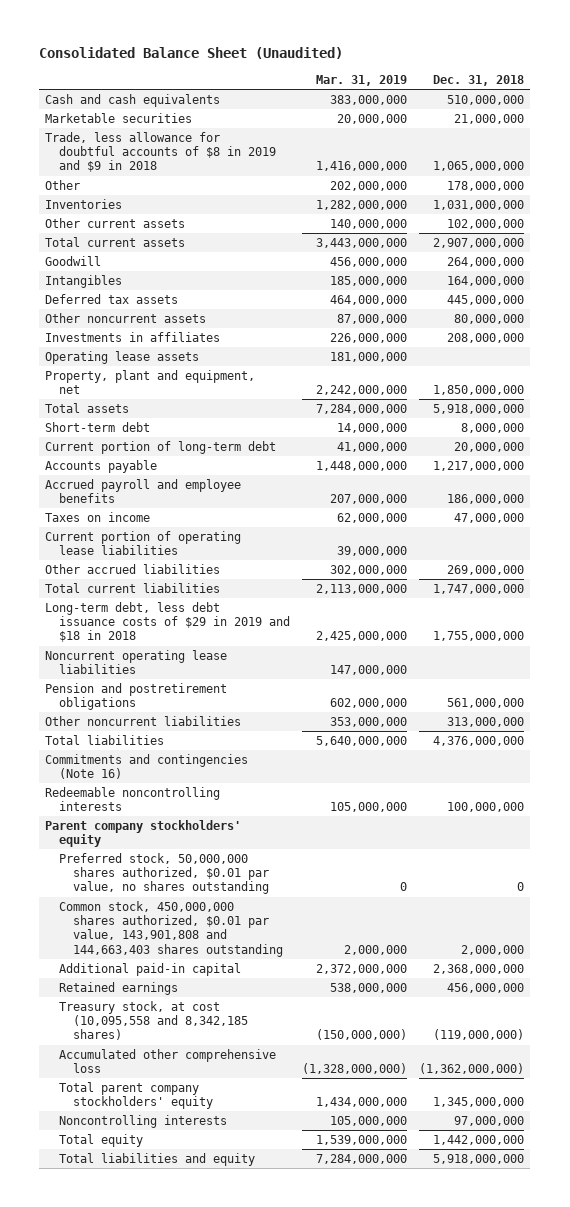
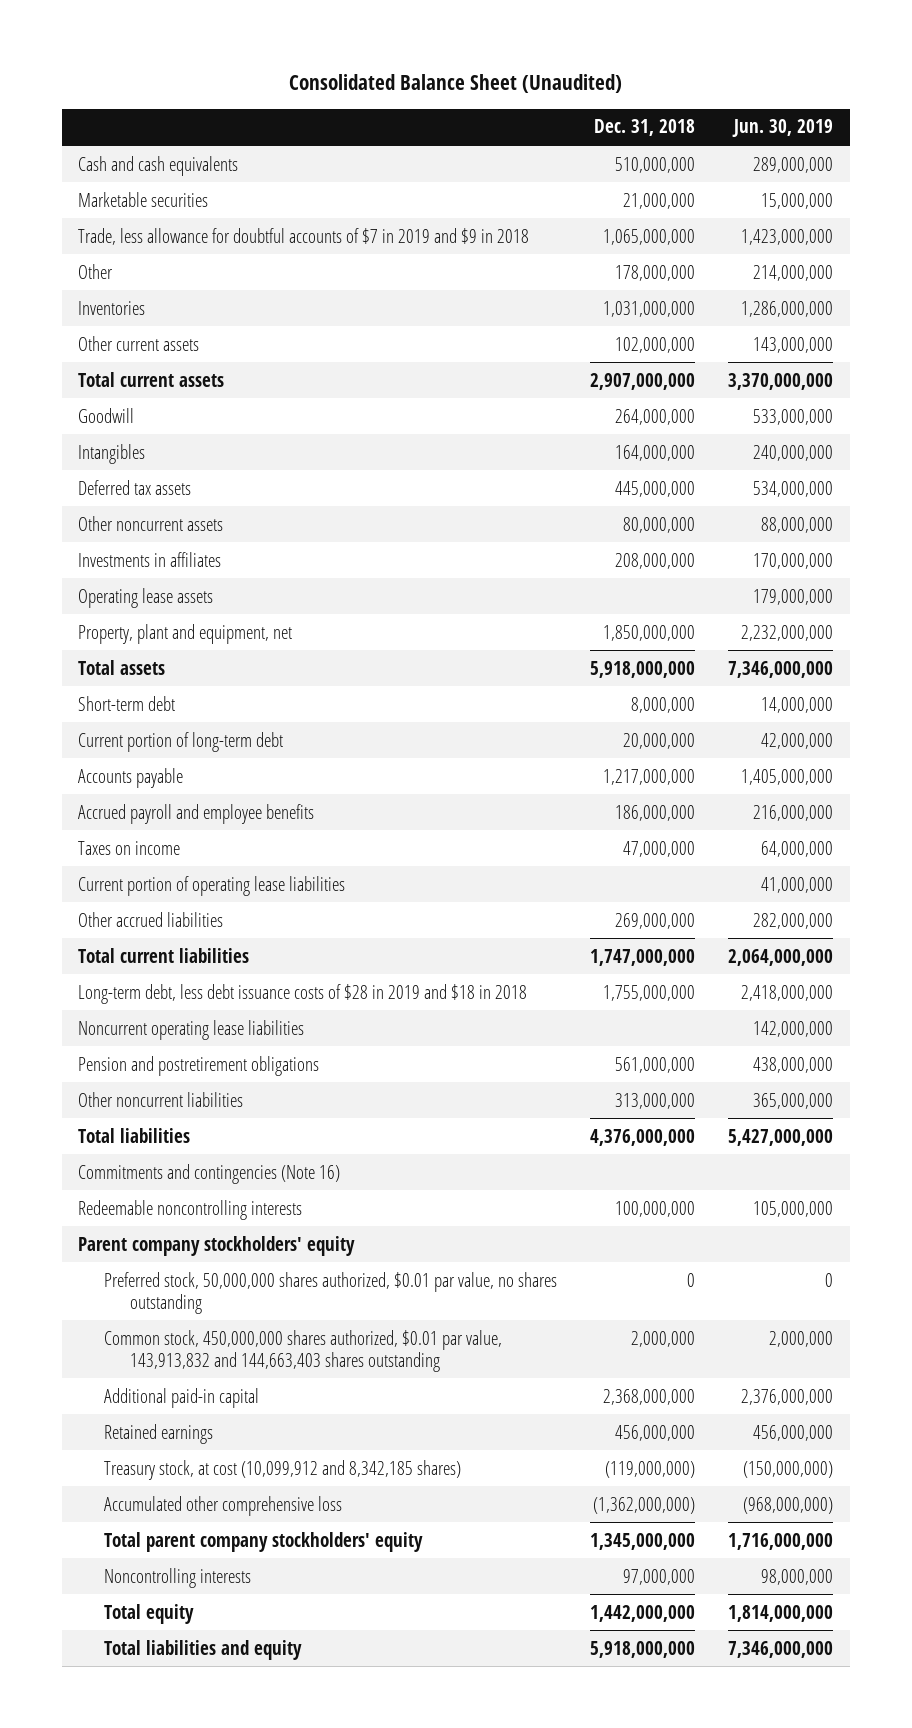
[316,74,408,86] Mar. 31, 2019 -> none
none -> [732,119,834,138] Jun. 30, 2019
[45,131,277,173] Trade, less allowance for doubtful accounts of $8 in 2019 and $9 in 2018 -> [78,227,530,245] Trade, less allowance for doubtful accounts of $7 in 2019 and $9 in 2018
[45,601,291,643] Long-term debt, less debt issuance costs of $29 in 2019 and $18 in 2018 -> [78,983,528,1004] Long-term debt, less debt issuance costs of $28 in 2019 and $18 in 2018
[59,900,284,957] Common stock, 450,000,000 shares authorized, $0.01 par value, 143,901,808 and 144,663,403 shares outstanding -> [104,1329,503,1372] Common stock, 450,000,000 shares authorized, $0.01 par value, 143,913,832 and 144,663,403 shares outstanding
[59,1000,249,1041] Treasury stock, at cost (10,095,558 and 8,342,185 shares) -> [104,1459,462,1480] Treasury stock, at cost (10,099,912 and 8,342,185 shares)

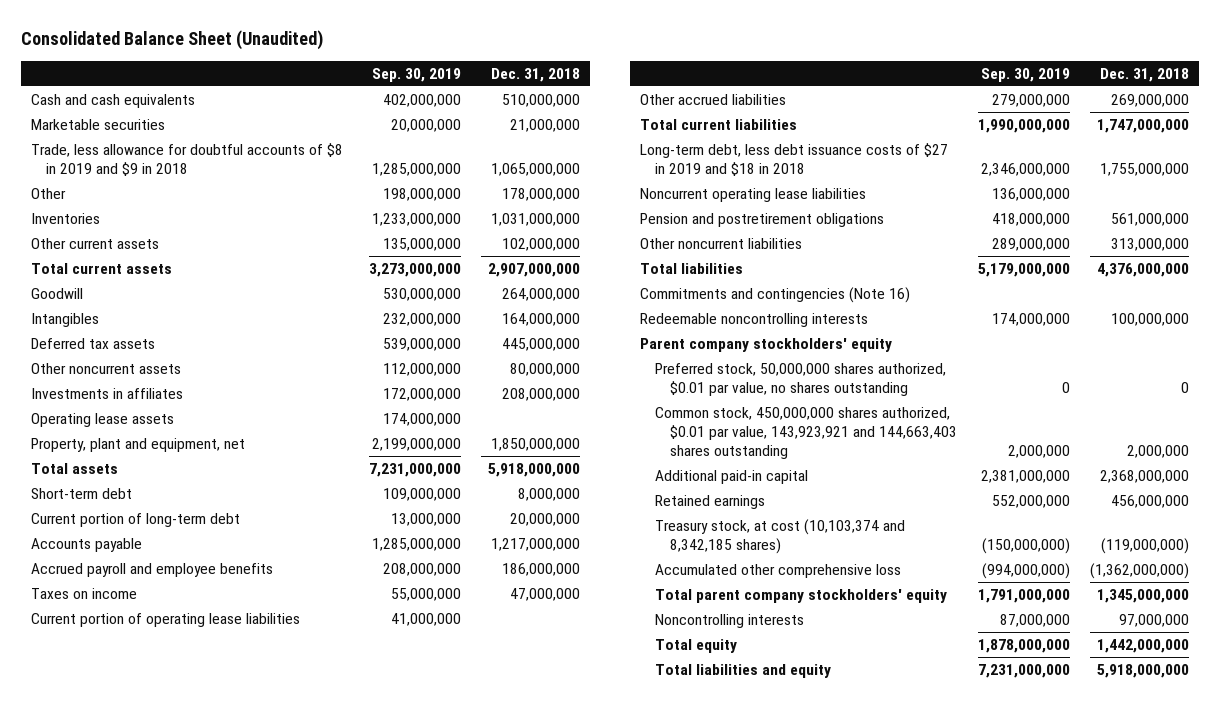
[732,119,834,138] Jun. 30, 2019 -> none
none -> [371,68,461,83] Sep. 30, 2019
[78,227,530,245] Trade, less allowance for doubtful accounts of $7 in 2019 and $9 in 2018 -> [31,142,344,177] Trade, less allowance for doubtful accounts of $8 in 2019 and $9 in 2018
[78,983,528,1004] Long-term debt, less debt issuance costs of $28 in 2019 and $18 in 2018 -> [639,142,948,177] Long-term debt, less debt issuance costs of $27 in 2019 and $18 in 2018
[104,1329,503,1372] Common stock, 450,000,000 shares authorized, $0.01 par value, 143,913,832 and 144,663,403 shares outstanding -> [655,406,958,460] Common stock, 450,000,000 shares authorized, $0.01 par value, 143,923,921 and 144,663,403 shares outstanding
[104,1459,462,1480] Treasury stock, at cost (10,099,912 and 8,342,185 shares) -> [655,518,906,555] Treasury stock, at cost (10,103,374 and 8,342,185 shares)

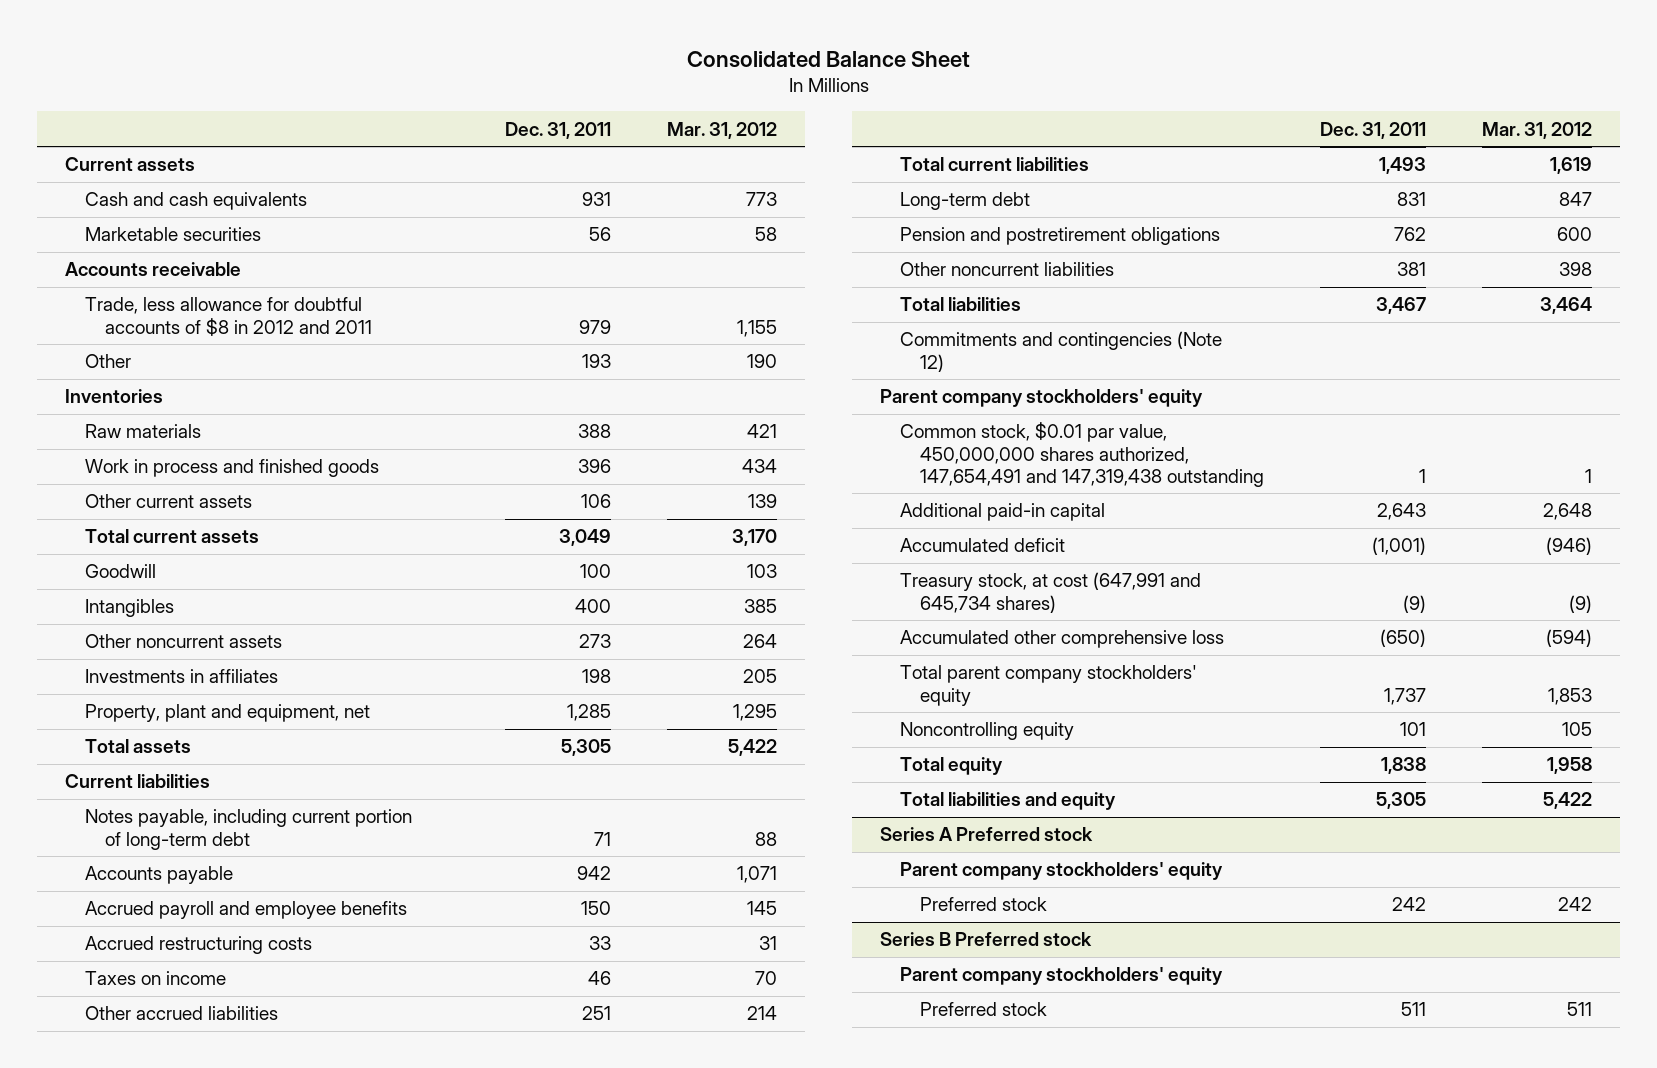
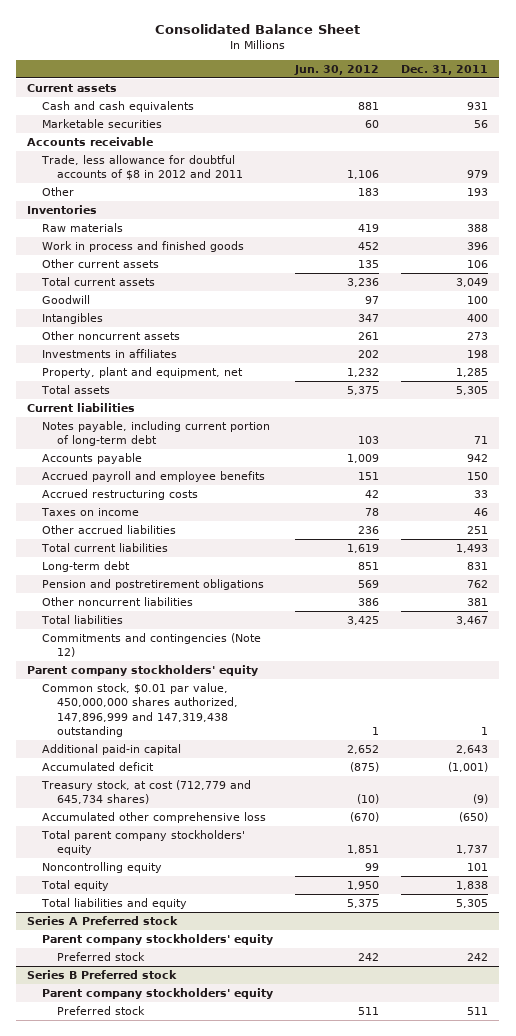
[666,121,777,139] Mar. 31, 2012 -> none
none -> [294,64,380,75] Jun. 30, 2012
[900,422,1264,487] Common stock, $0.01 par value, 450,000,000 shares authorized, 147,654,491 and 147,319,438 outstanding -> [42,682,239,738] Common stock, $0.01 par value, 450,000,000 shares authorized, 147,896,999 and 147,319,438 outstanding
[900,572,1202,613] Treasury stock, at cost (647,991 and 645,734 shares) -> [41,779,252,805] Treasury stock, at cost (712,779 and 645,734 shares)

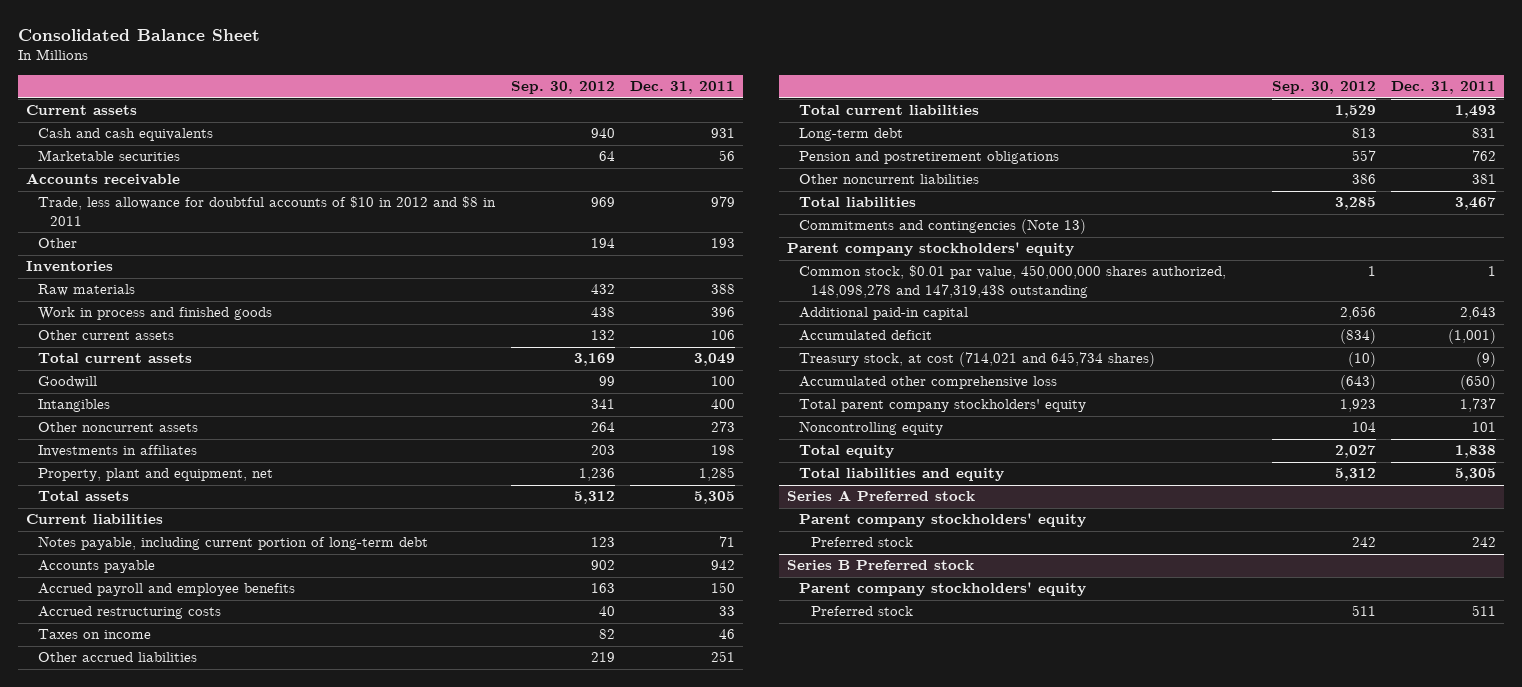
[294,64,380,75] Jun. 30, 2012 -> none
none -> [510,81,615,95] Sep. 30, 2012
[41,154,244,181] Trade, less allowance for doubtful accounts of $8 in 2012 and 2011 -> [37,196,496,226] Trade, less allowance for doubtful accounts of $10 in 2012 and $8 in 2011
[42,632,262,658] Commitments and contingencies (Note 12) -> [799,219,1087,235] Commitments and contingencies (Note 13)
[42,682,239,738] Common stock, $0.01 par value, 450,000,000 shares authorized, 147,896,999 and 147,319,438 outstanding -> [799,265,1227,298] Common stock, $0.01 par value, 450,000,000 shares authorized, 148,098,278 and 147,319,438 outstanding
[41,779,252,805] Treasury stock, at cost (712,779 and 645,734 shares) -> [799,352,1156,368] Treasury stock, at cost (714,021 and 645,734 shares)

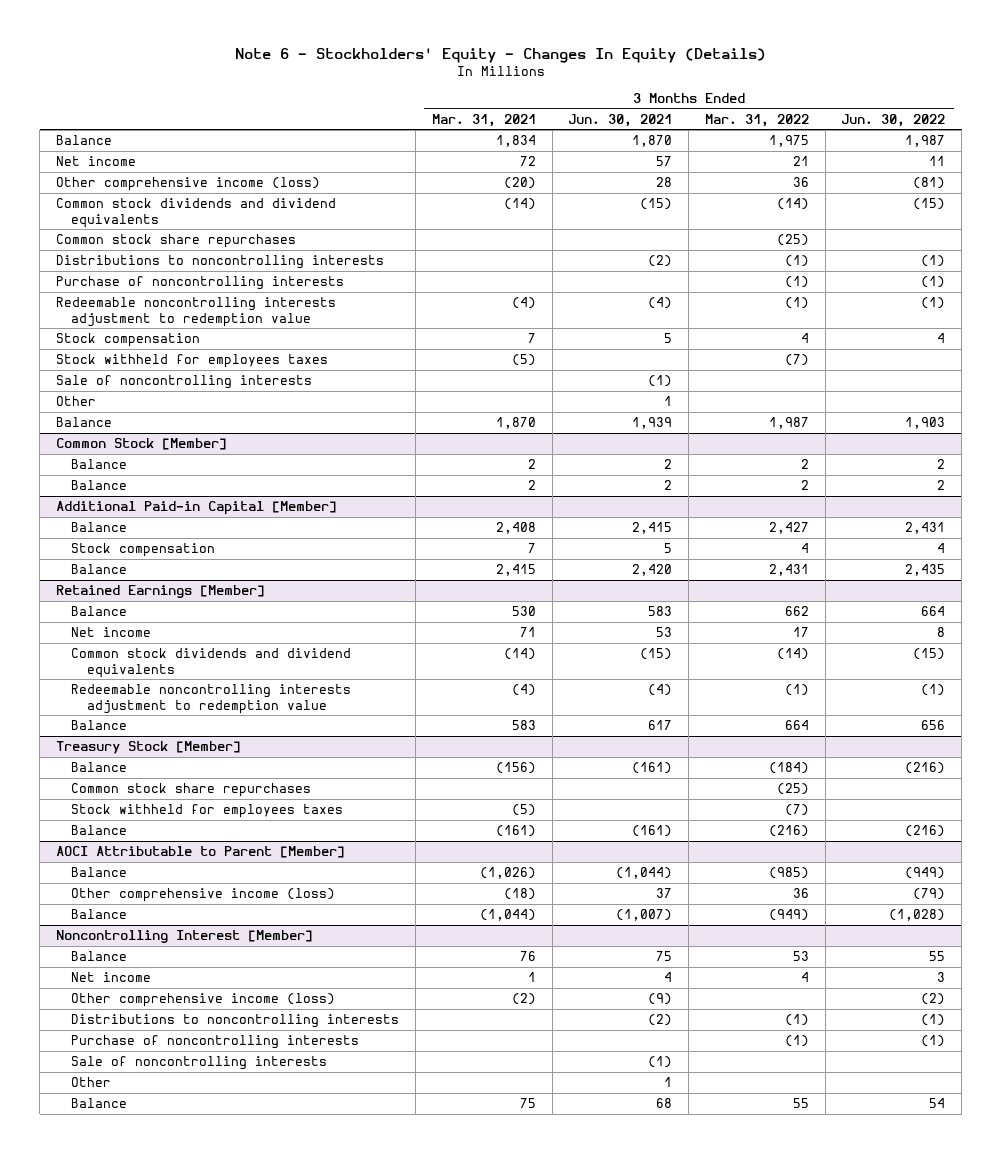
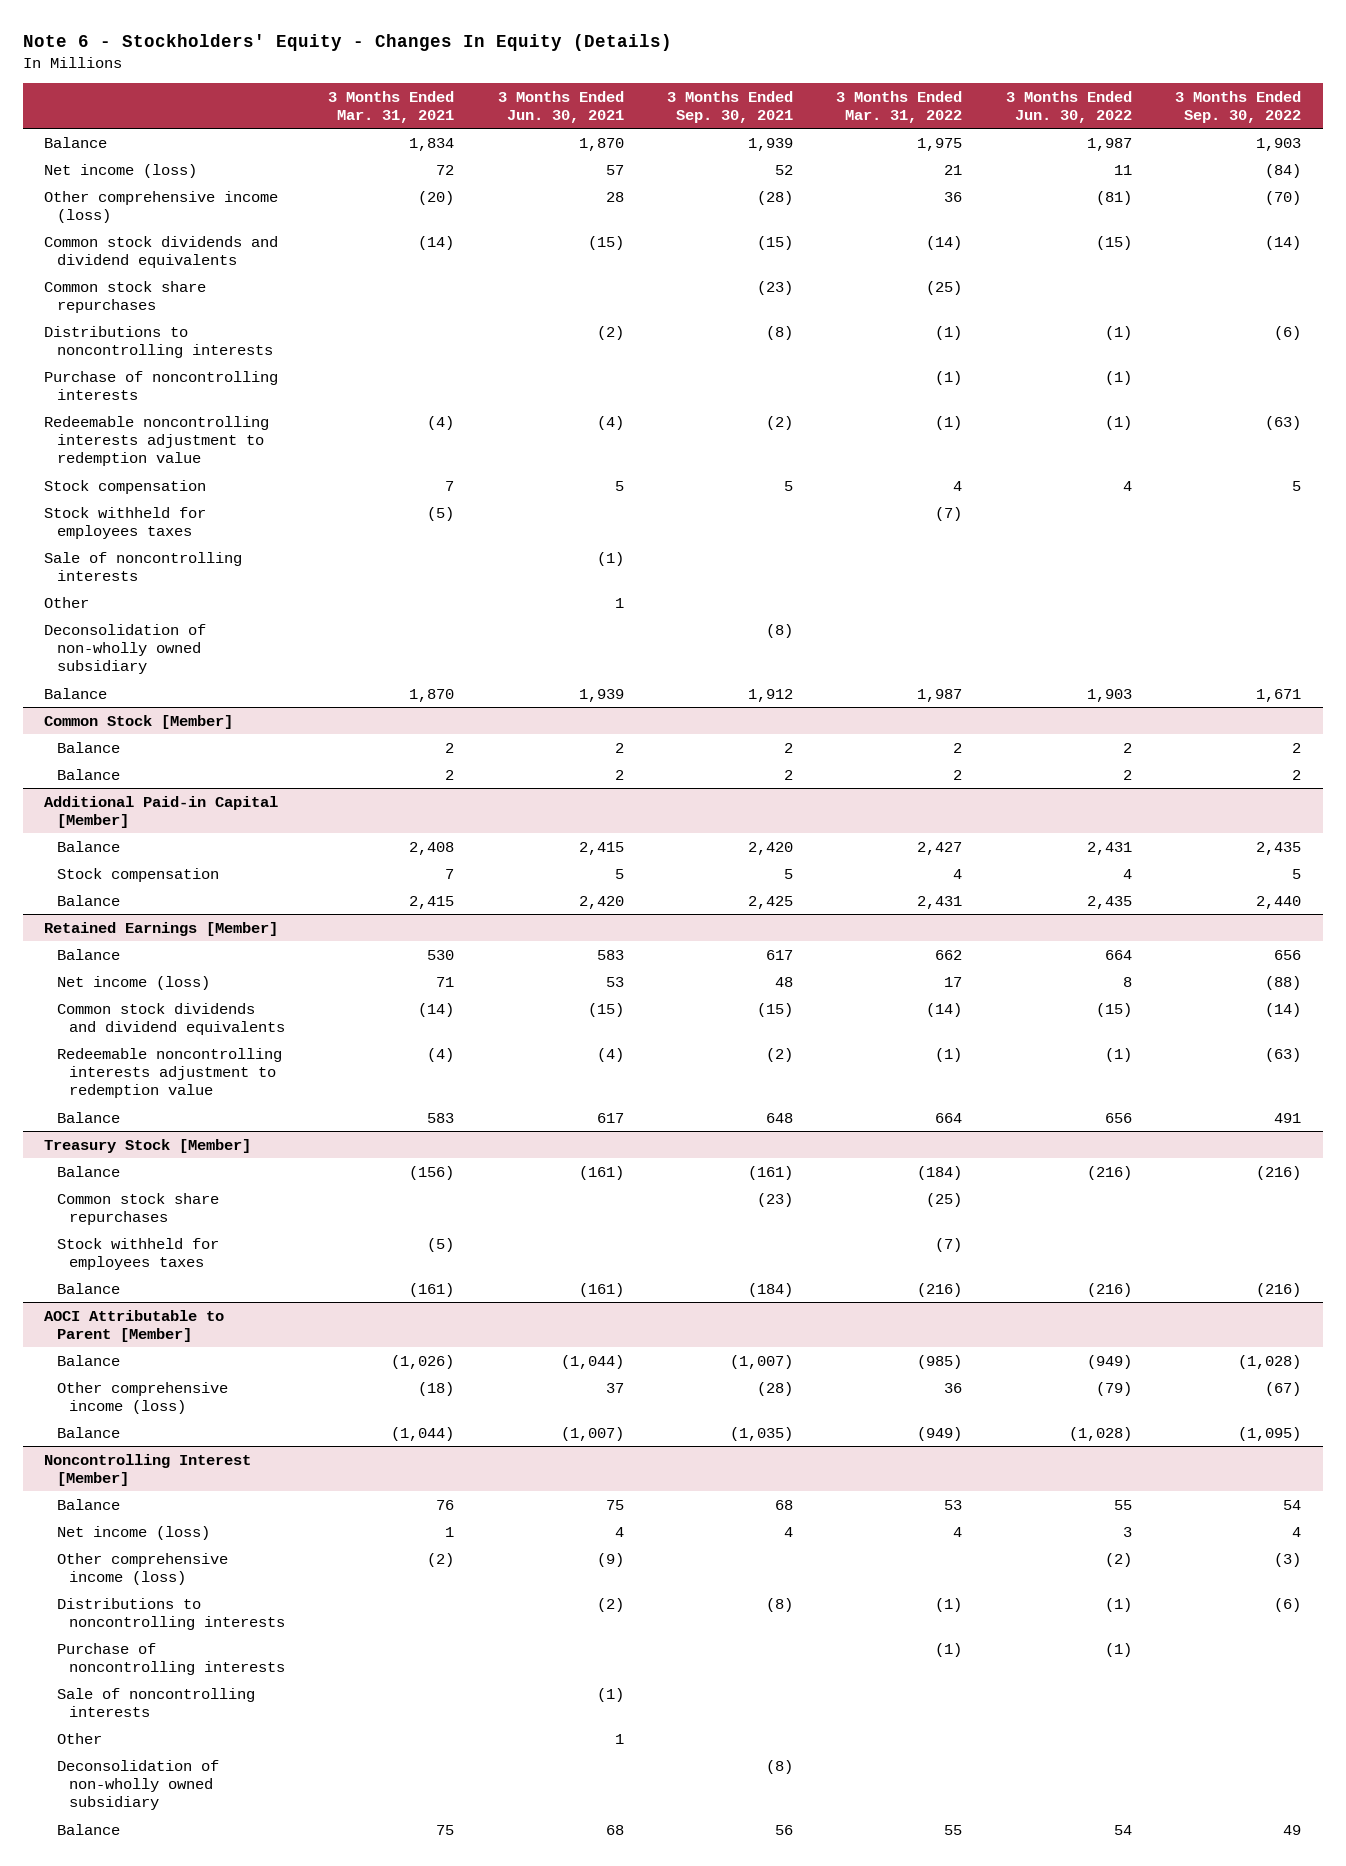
none -> [666,90,793,123] 3 Months Ended Sep. 30, 2021
none -> [1175,90,1302,123] 3 Months Ended Sep. 30, 2022
[56,156,137,167] Net income -> [44,163,198,178] Net income (loss)
none -> [44,623,207,674] Deconsolidation of non-wholly owned subsidiary
[71,627,152,638] Net income -> [56,975,210,990] Net income (loss)
[71,972,152,983] Net income -> [56,1525,210,1540] Net income (loss)
none -> [56,1759,219,1810] Deconsolidation of non-wholly owned subsidiary

